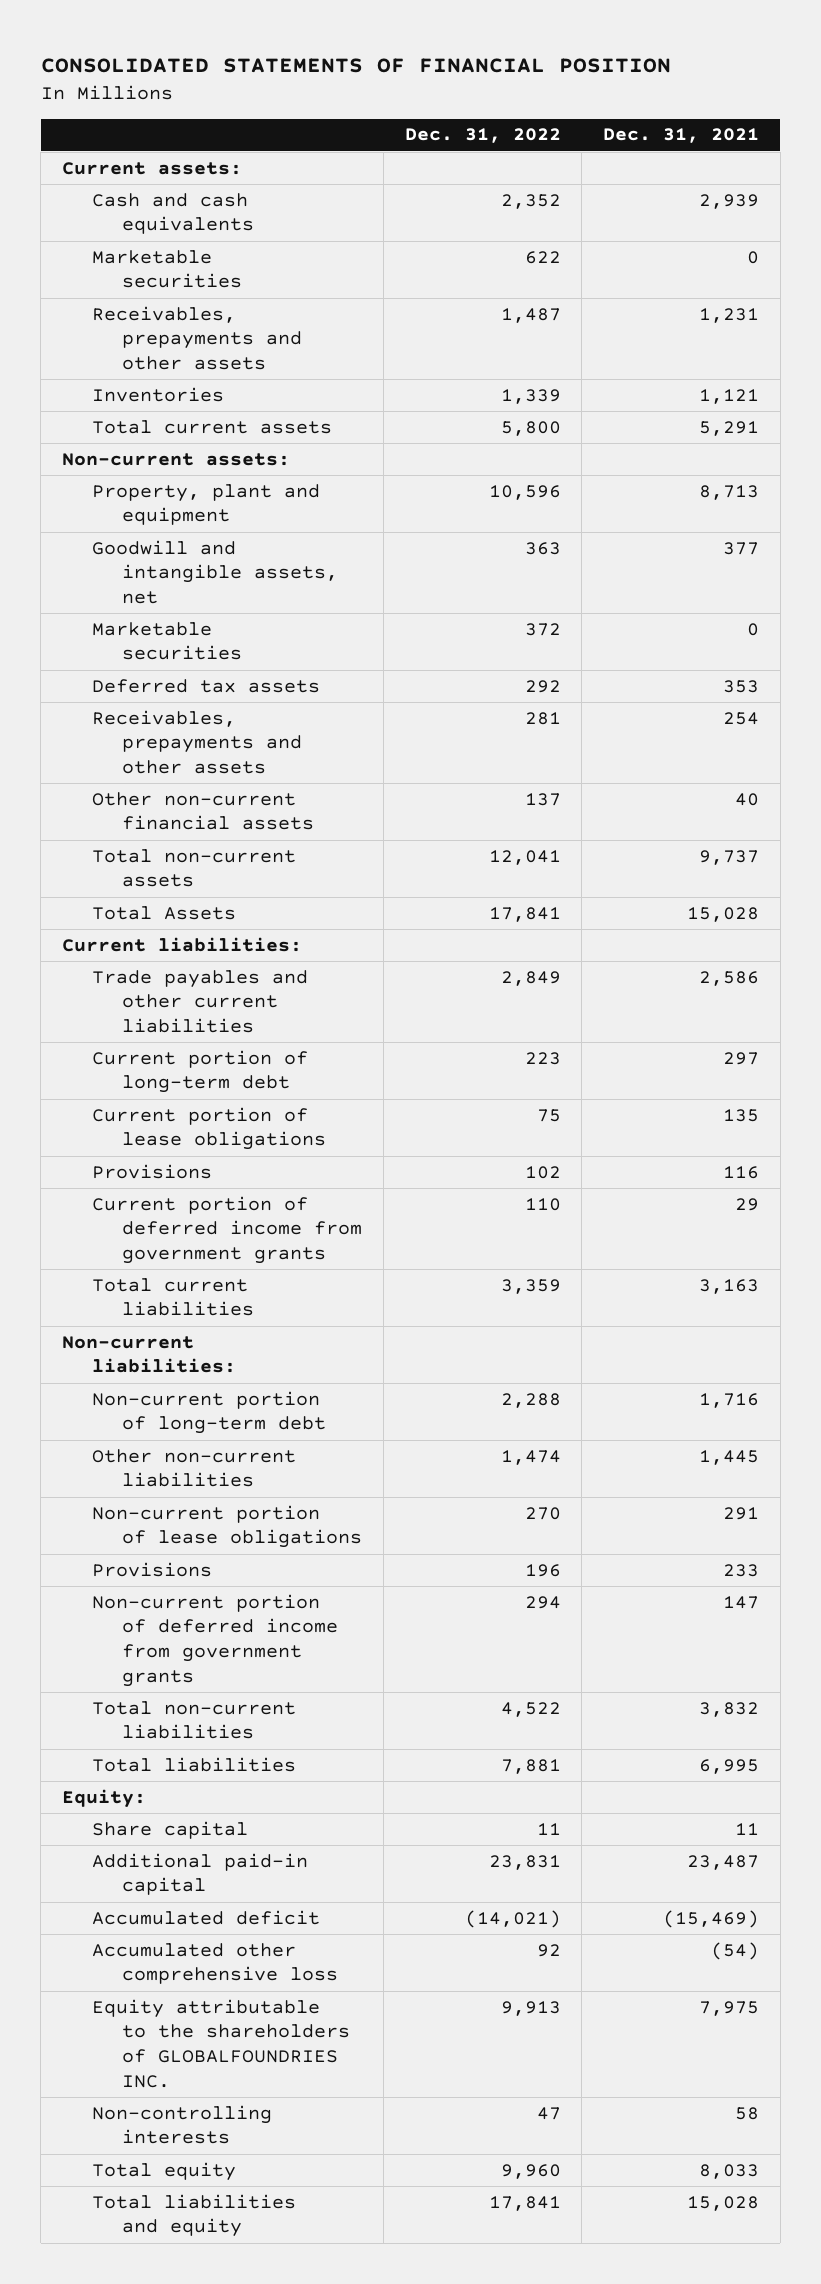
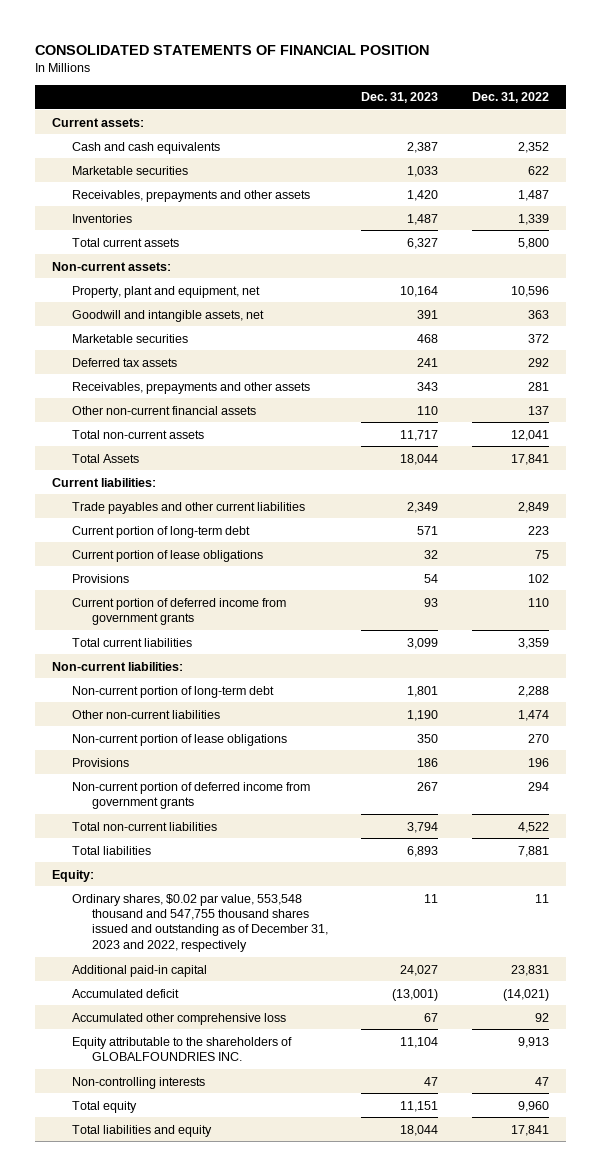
[603,128,760,144] Dec. 31, 2021 -> none
none -> [361,92,439,104] Dec. 31, 2023
[92,483,321,526] Property, plant and equipment -> [71,285,260,298] Property, plant and equipment, net
[92,1820,249,1839] Share capital -> [71,893,328,952] Ordinary shares, $0.02 par value, 553,548 thousand and 547,755 thousand shares issued and outstanding as of December 31, 2023 and 2022, respectively

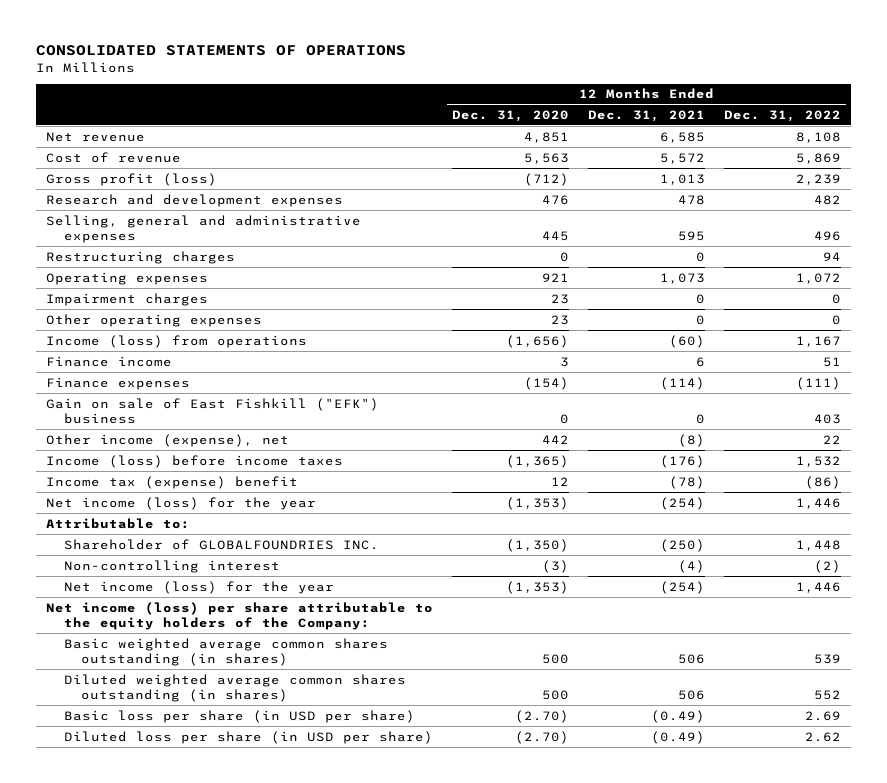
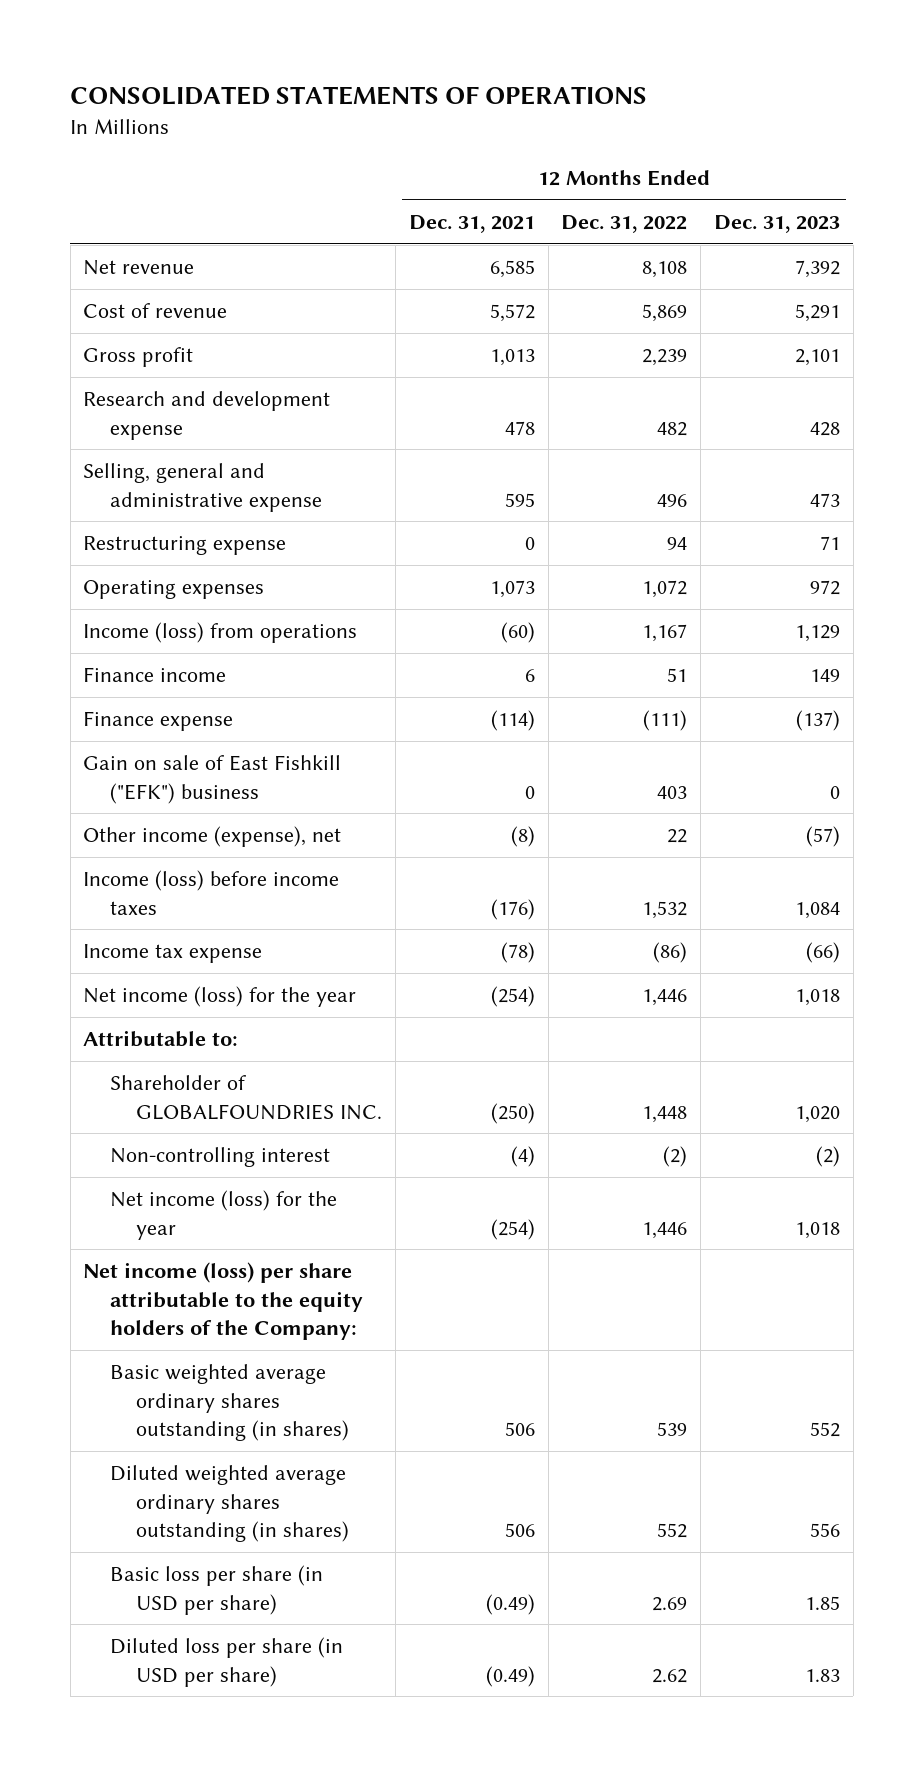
[452,109,570,122] Dec. 31, 2020 -> none
none -> [713,214,840,233] Dec. 31, 2023
[45,172,217,186] Gross profit (loss) -> [83,347,194,368] Gross profit
[45,193,343,207] Research and development expenses -> [83,391,331,440] Research and development expense
[45,214,361,243] Selling, general and administrative expenses -> [83,463,322,512] Selling, general and administrative expense
[45,250,235,264] Restructuring charges -> [83,536,287,556] Restructuring expense
[45,292,208,306] Impairment charges -> none
[45,313,262,327] Other operating expenses -> none
[45,376,190,390] Finance expenses -> [83,711,234,732] Finance expense
[45,475,298,489] Income tax (expense) benefit -> [83,944,263,964] Income tax expense
[63,637,388,666] Basic weighted average common shares outstanding (in shares) -> [109,1364,350,1442] Basic weighted average ordinary shares outstanding (in shares)
[63,673,406,702] Diluted weighted average common shares outstanding (in shares) -> [109,1465,350,1543] Diluted weighted average ordinary shares outstanding (in shares)

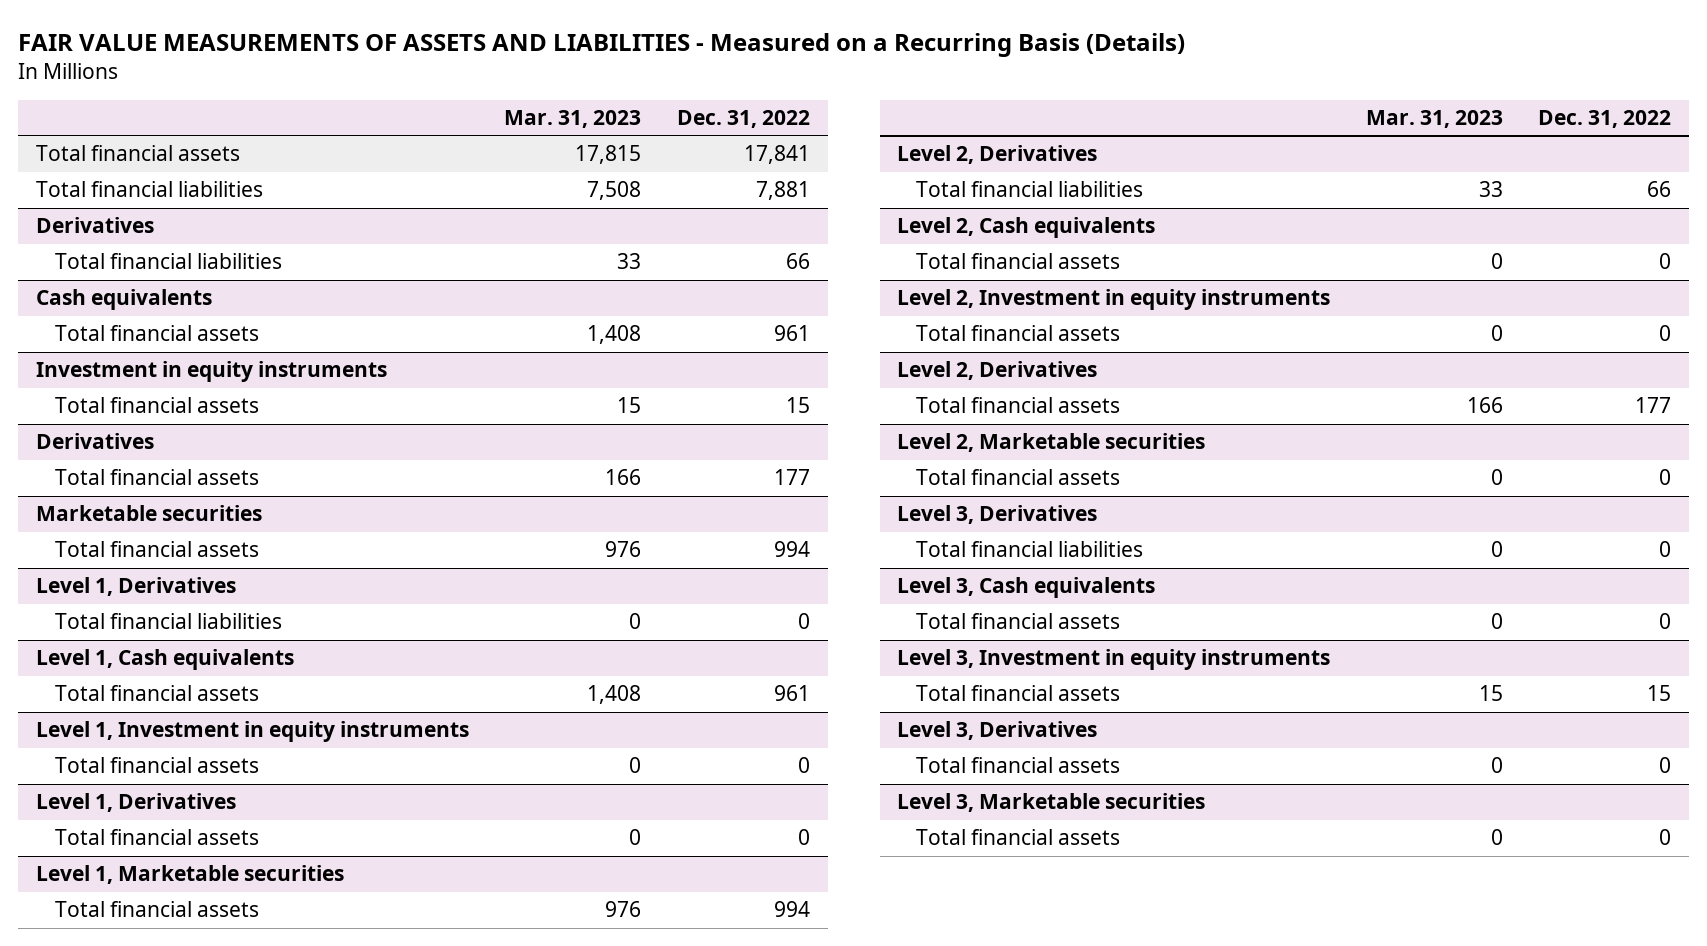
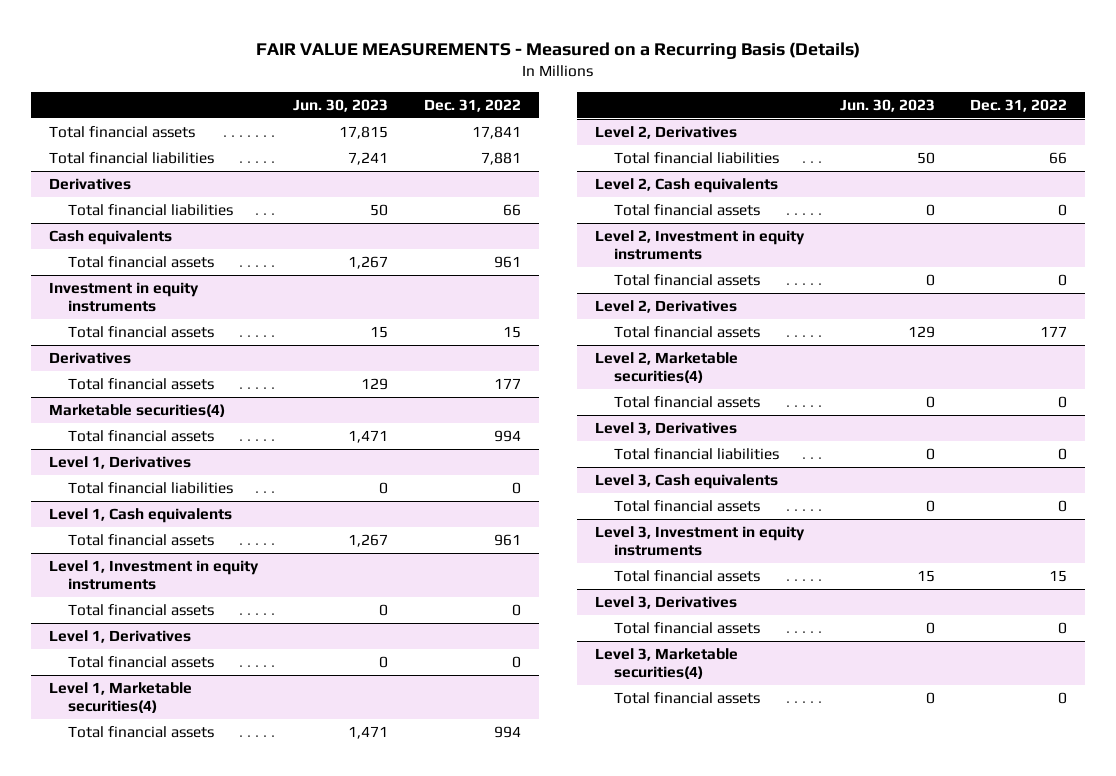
[18,32,1186,57] FAIR VALUE MEASUREMENTS OF ASSETS AND LIABILITIES - Measured on a Recurring Basis (Details) -> [255,42,860,60] FAIR VALUE MEASUREMENTS - Measured on a Recurring Basis (Details)
[504,109,642,128] Mar. 31, 2023 -> none
none -> [293,98,389,112] Jun. 30, 2023
[36,505,263,522] Marketable securities -> [48,404,225,418] Marketable securities(4)
[36,865,345,885] Level 1, Marketable securities -> [48,682,192,714] Level 1, Marketable securities(4)
[897,433,1206,453] Level 2, Marketable securities -> [595,352,739,384] Level 2, Marketable securities(4)
[897,793,1206,813] Level 3, Marketable securities -> [595,648,739,680] Level 3, Marketable securities(4)

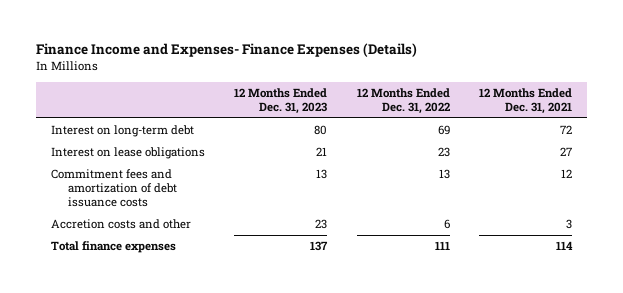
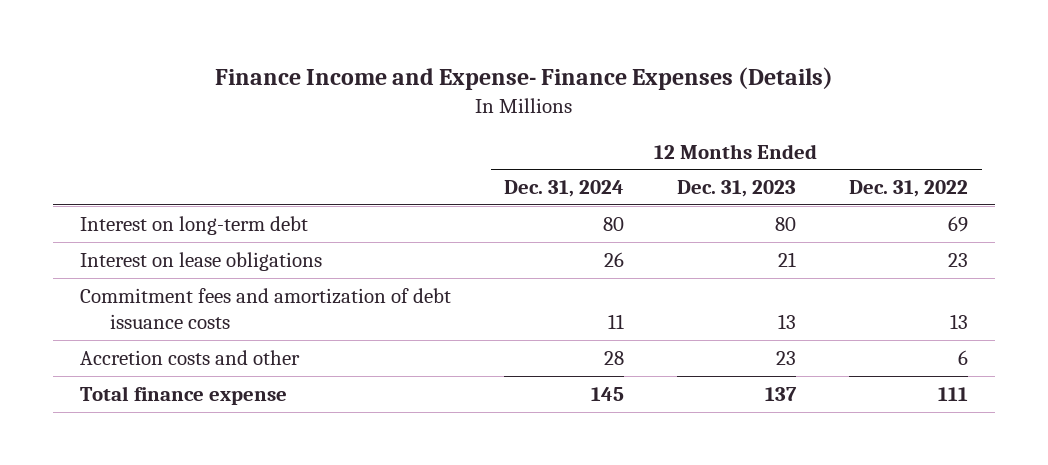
[36,43,418,58] Finance Income and Expenses- Finance Expenses (Details) -> [215,67,834,91] Finance Income and Expense- Finance Expenses (Details)
[479,87,573,114] 12 Months Ended Dec. 31, 2021 -> none
none -> [503,180,624,198] Dec. 31, 2024
[51,241,177,254] Total finance expenses -> [79,385,287,405] Total finance expense

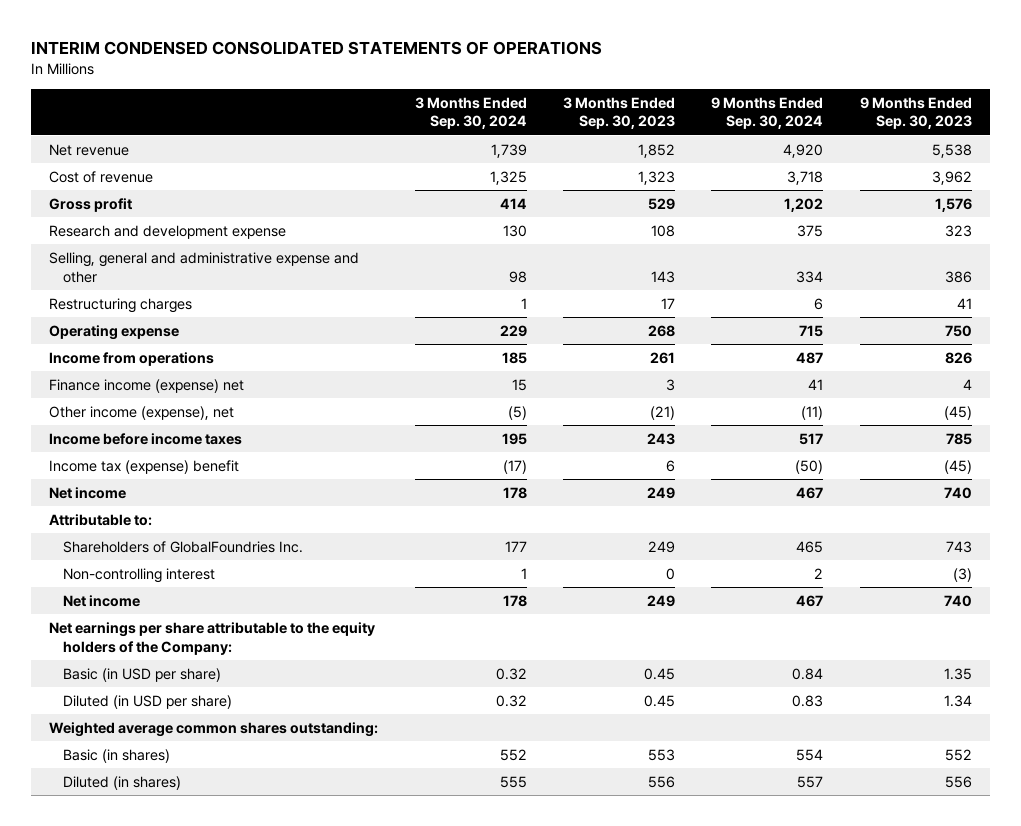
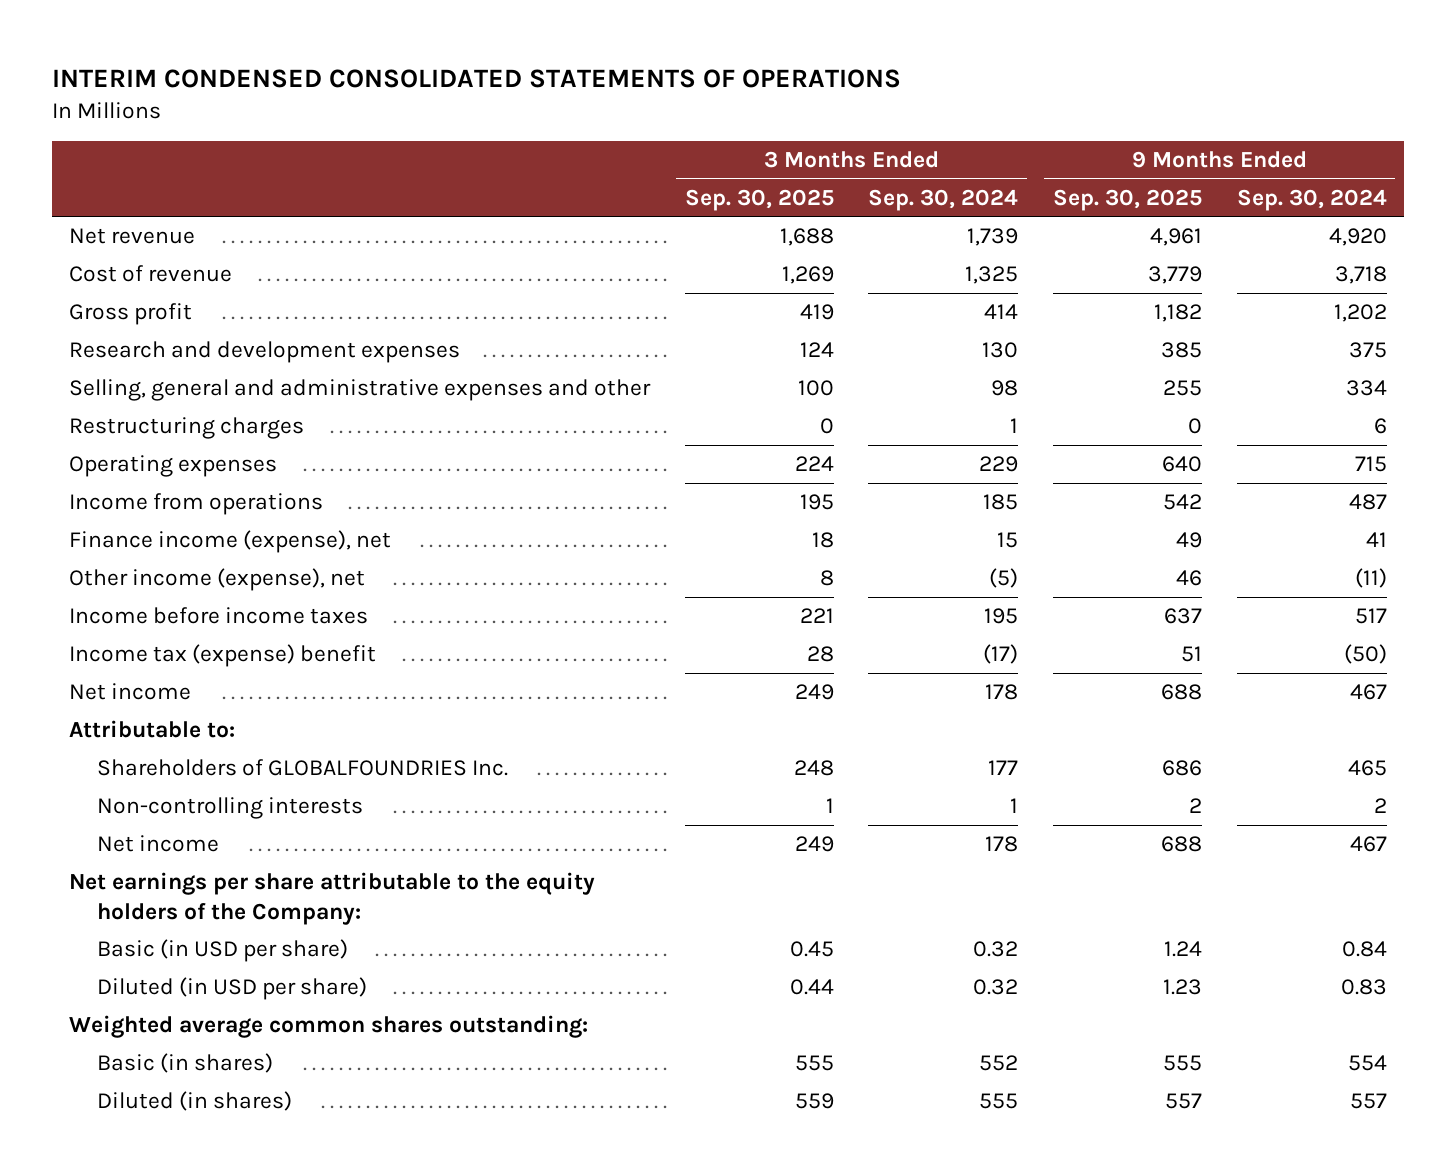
[562,96,675,130] 3 Months Ended Sep. 30, 2023 -> none
[859,96,972,130] 9 Months Ended Sep. 30, 2023 -> none
none -> [684,188,834,211] Sep. 30, 2025
none -> [1052,188,1202,211] Sep. 30, 2025
[49,224,287,239] Research and development expense -> [69,341,461,364] Research and development expenses
[49,251,360,283] Selling, general and administrative expense and other -> [69,379,652,402] Selling, general and administrative expenses and other
[49,324,180,340] Operating expense -> [69,455,278,478] Operating expenses
[49,378,245,393] Finance income (expense) net -> [69,530,392,554] Finance income (expense), net
[62,540,303,553] Shareholders of GlobalFoundries Inc. -> [96,759,508,777] Shareholders of GLOBALFOUNDRIES Inc.
[62,567,215,583] Non-controlling interest -> [96,797,363,820] Non-controlling interests

